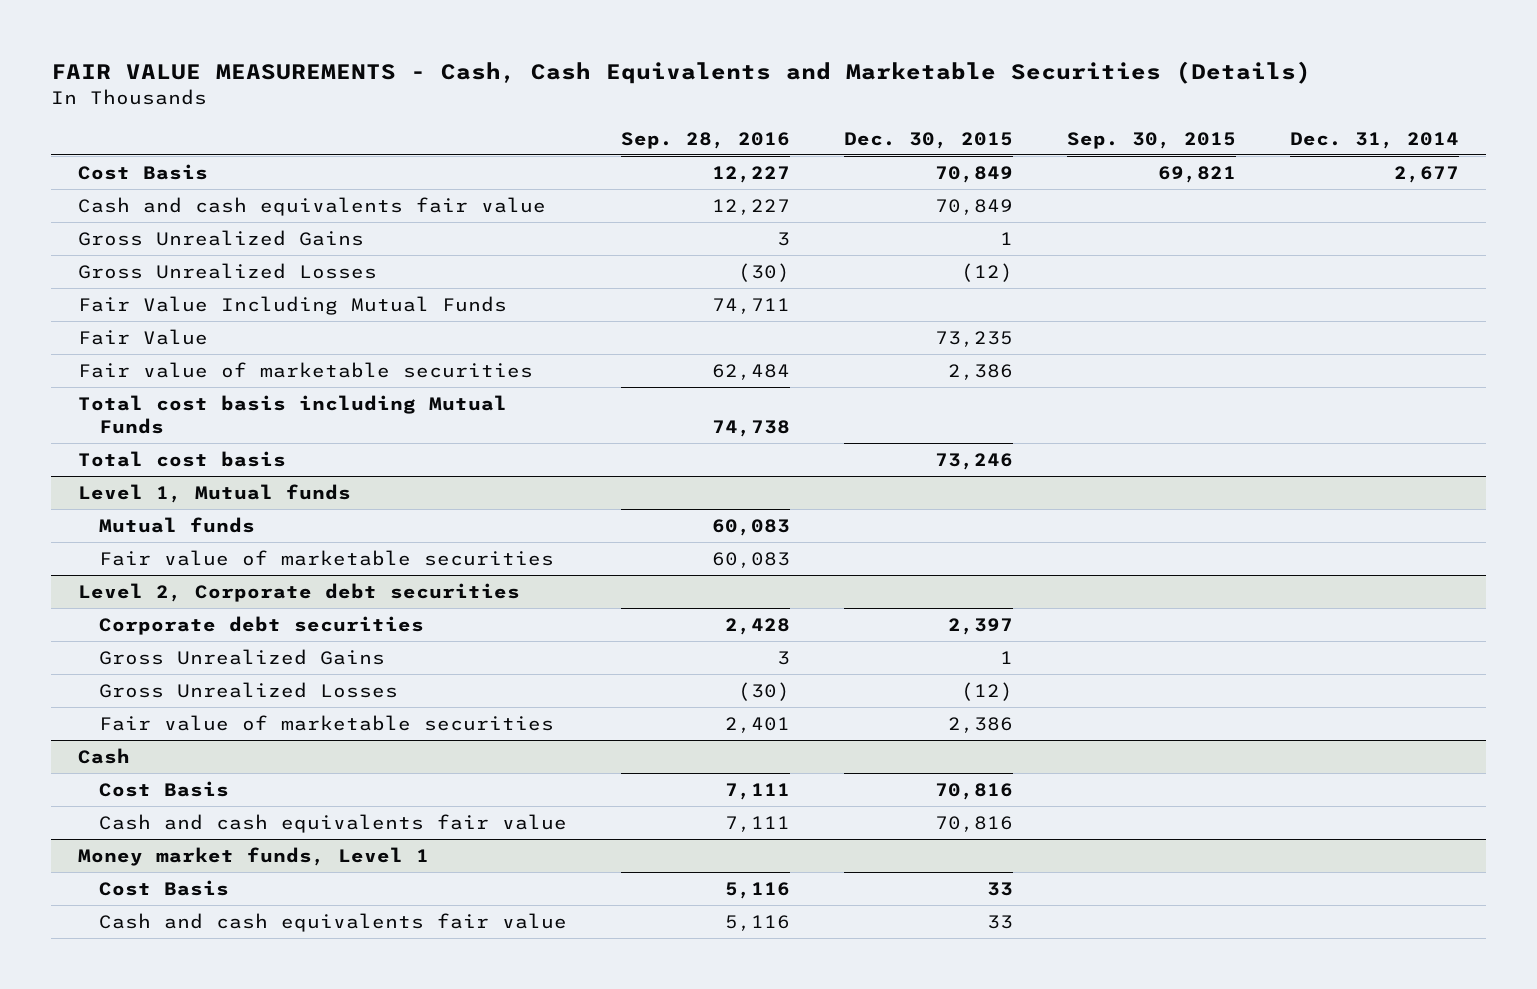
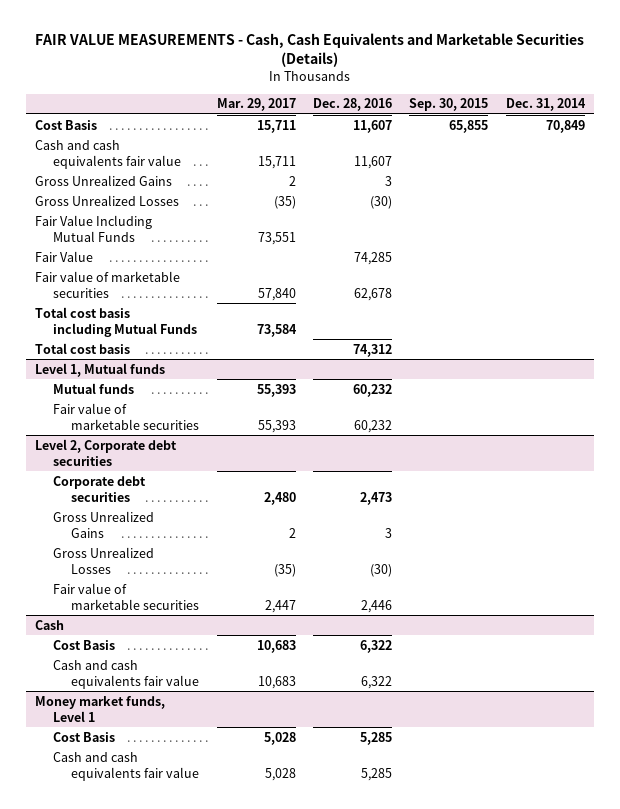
[620,131,790,149] Sep. 28, 2016 -> none
[844,131,1014,149] Dec. 30, 2015 -> none
none -> [216,98,296,112] Mar. 29, 2017
none -> [313,98,393,112] Dec. 28, 2016
[1158,165,1237,183] 69,821 -> [449,119,489,133] 65,855
[1394,165,1460,183] 2,677 -> [545,119,585,133] 70,849

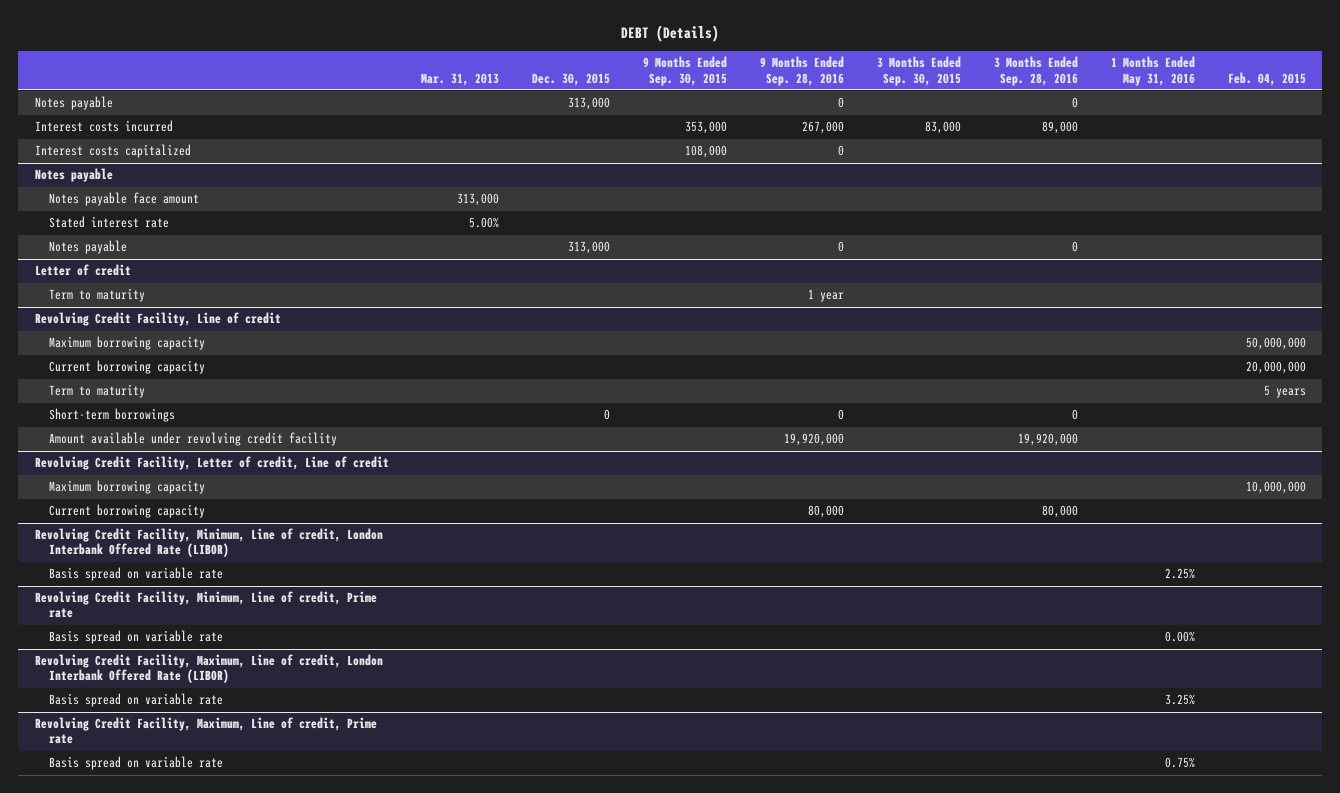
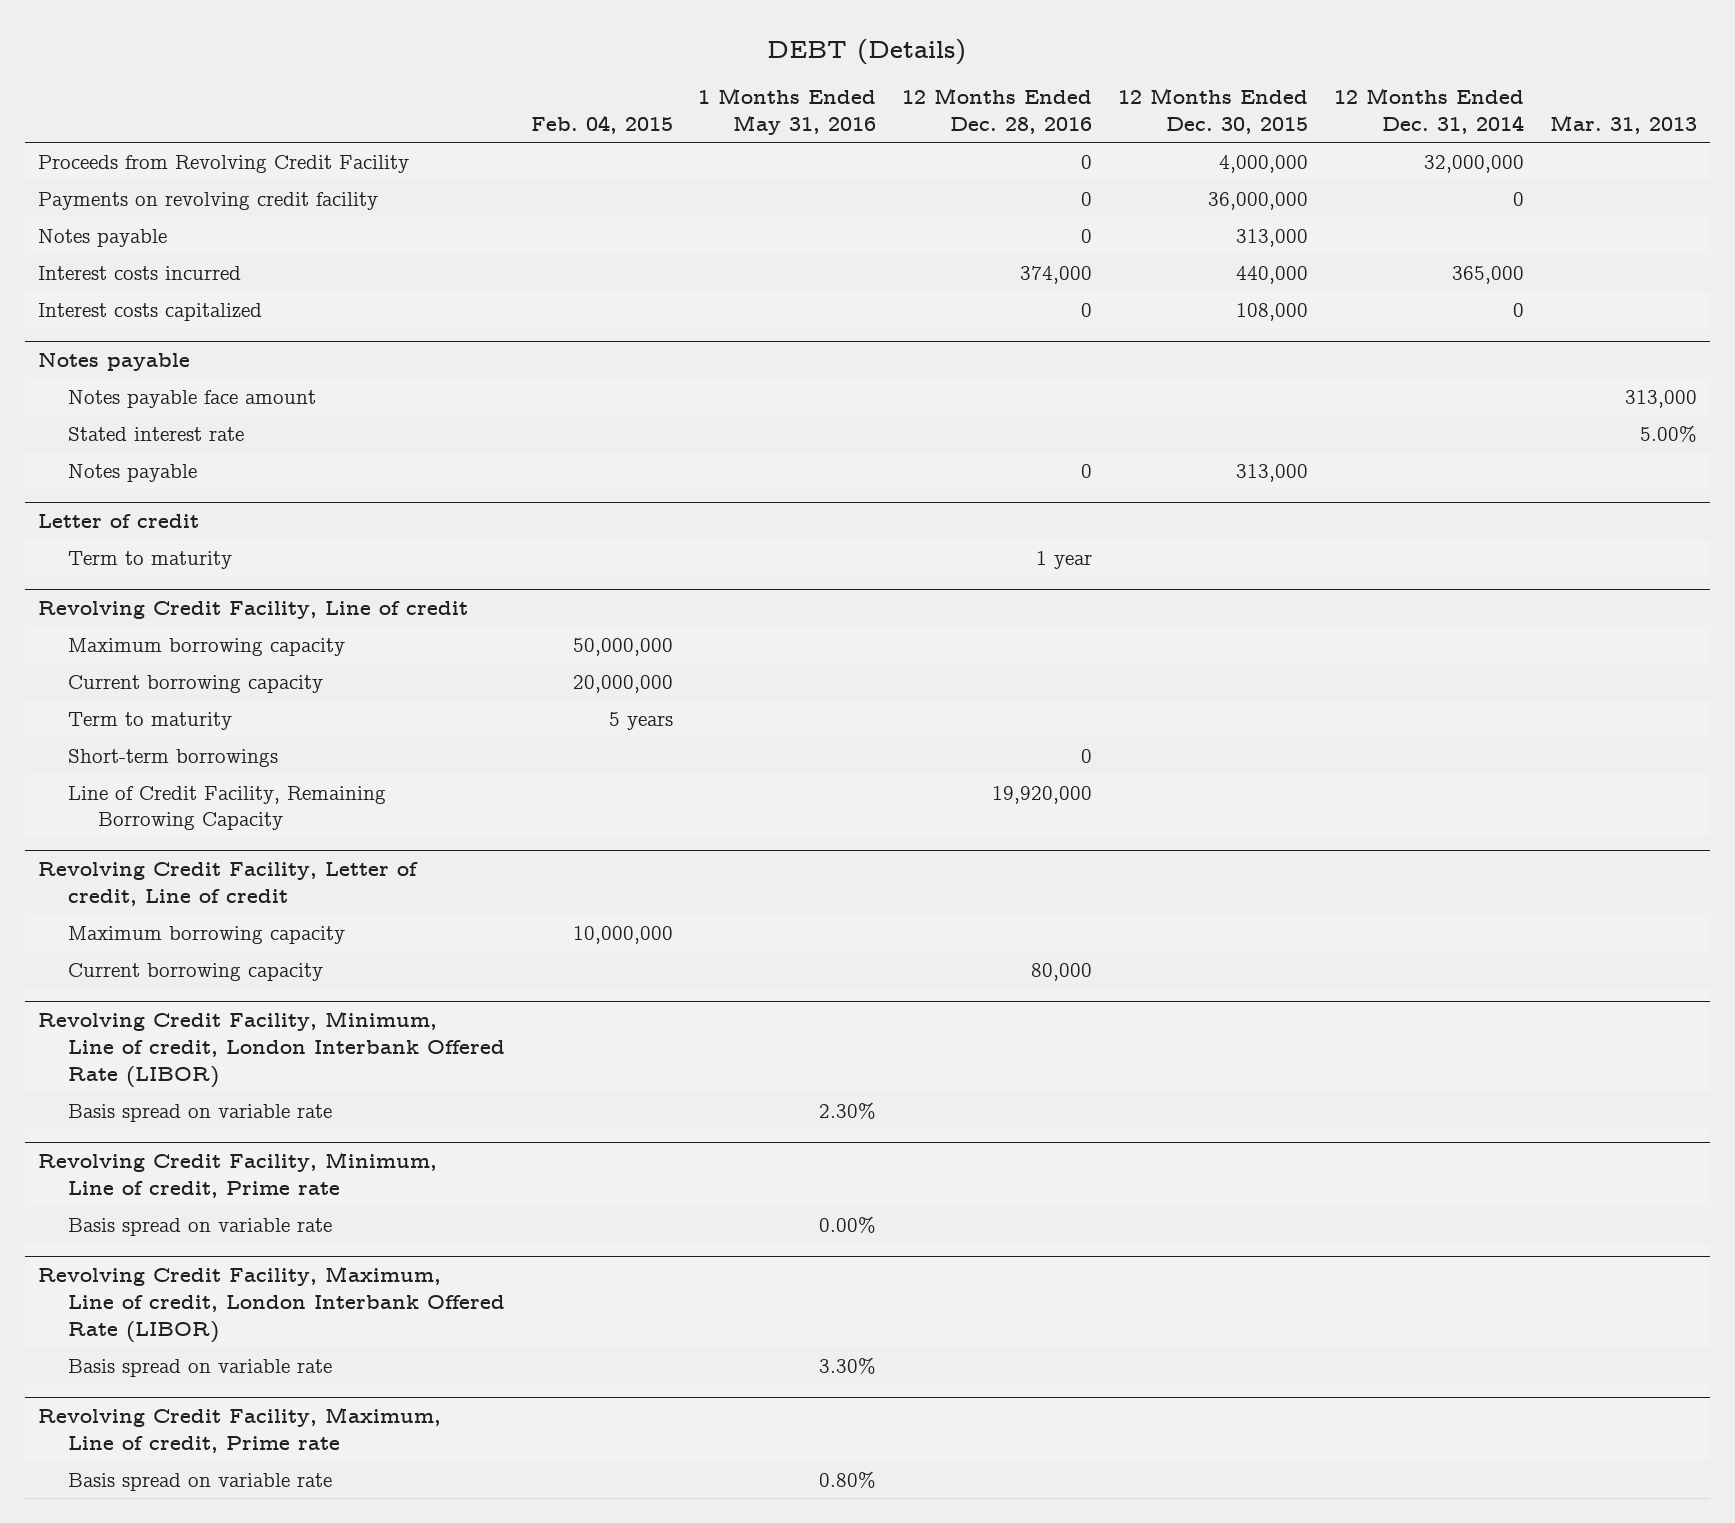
[532,72,611,86] Dec. 30, 2015 -> none
[643,56,728,86] 9 Months Ended Sep. 30, 2015 -> none
[760,56,845,86] 9 Months Ended Sep. 28, 2016 -> none
[877,56,962,86] 3 Months Ended Sep. 30, 2015 -> none
[994,56,1079,86] 3 Months Ended Sep. 28, 2016 -> none
none -> [902,88,1093,135] 12 Months Ended Dec. 28, 2016
none -> [1118,88,1309,135] 12 Months Ended Dec. 30, 2015
none -> [1334,88,1525,135] 12 Months Ended Dec. 31, 2014
none -> [37,154,409,173] Proceeds from Revolving Credit Facility
none -> [37,191,378,210] Payments on revolving credit facility
[49,432,338,447] Amount available under revolving credit facility -> [67,785,386,831] Line of Credit Facility, Remaining Borrowing Capacity
[1164,568,1195,580] 2.25% -> [819,1101,877,1119] 2.30%
[1164,694,1195,706] 3.25% -> [819,1356,877,1374] 3.30%
[1164,757,1195,769] 0.75% -> [819,1470,877,1488] 0.80%

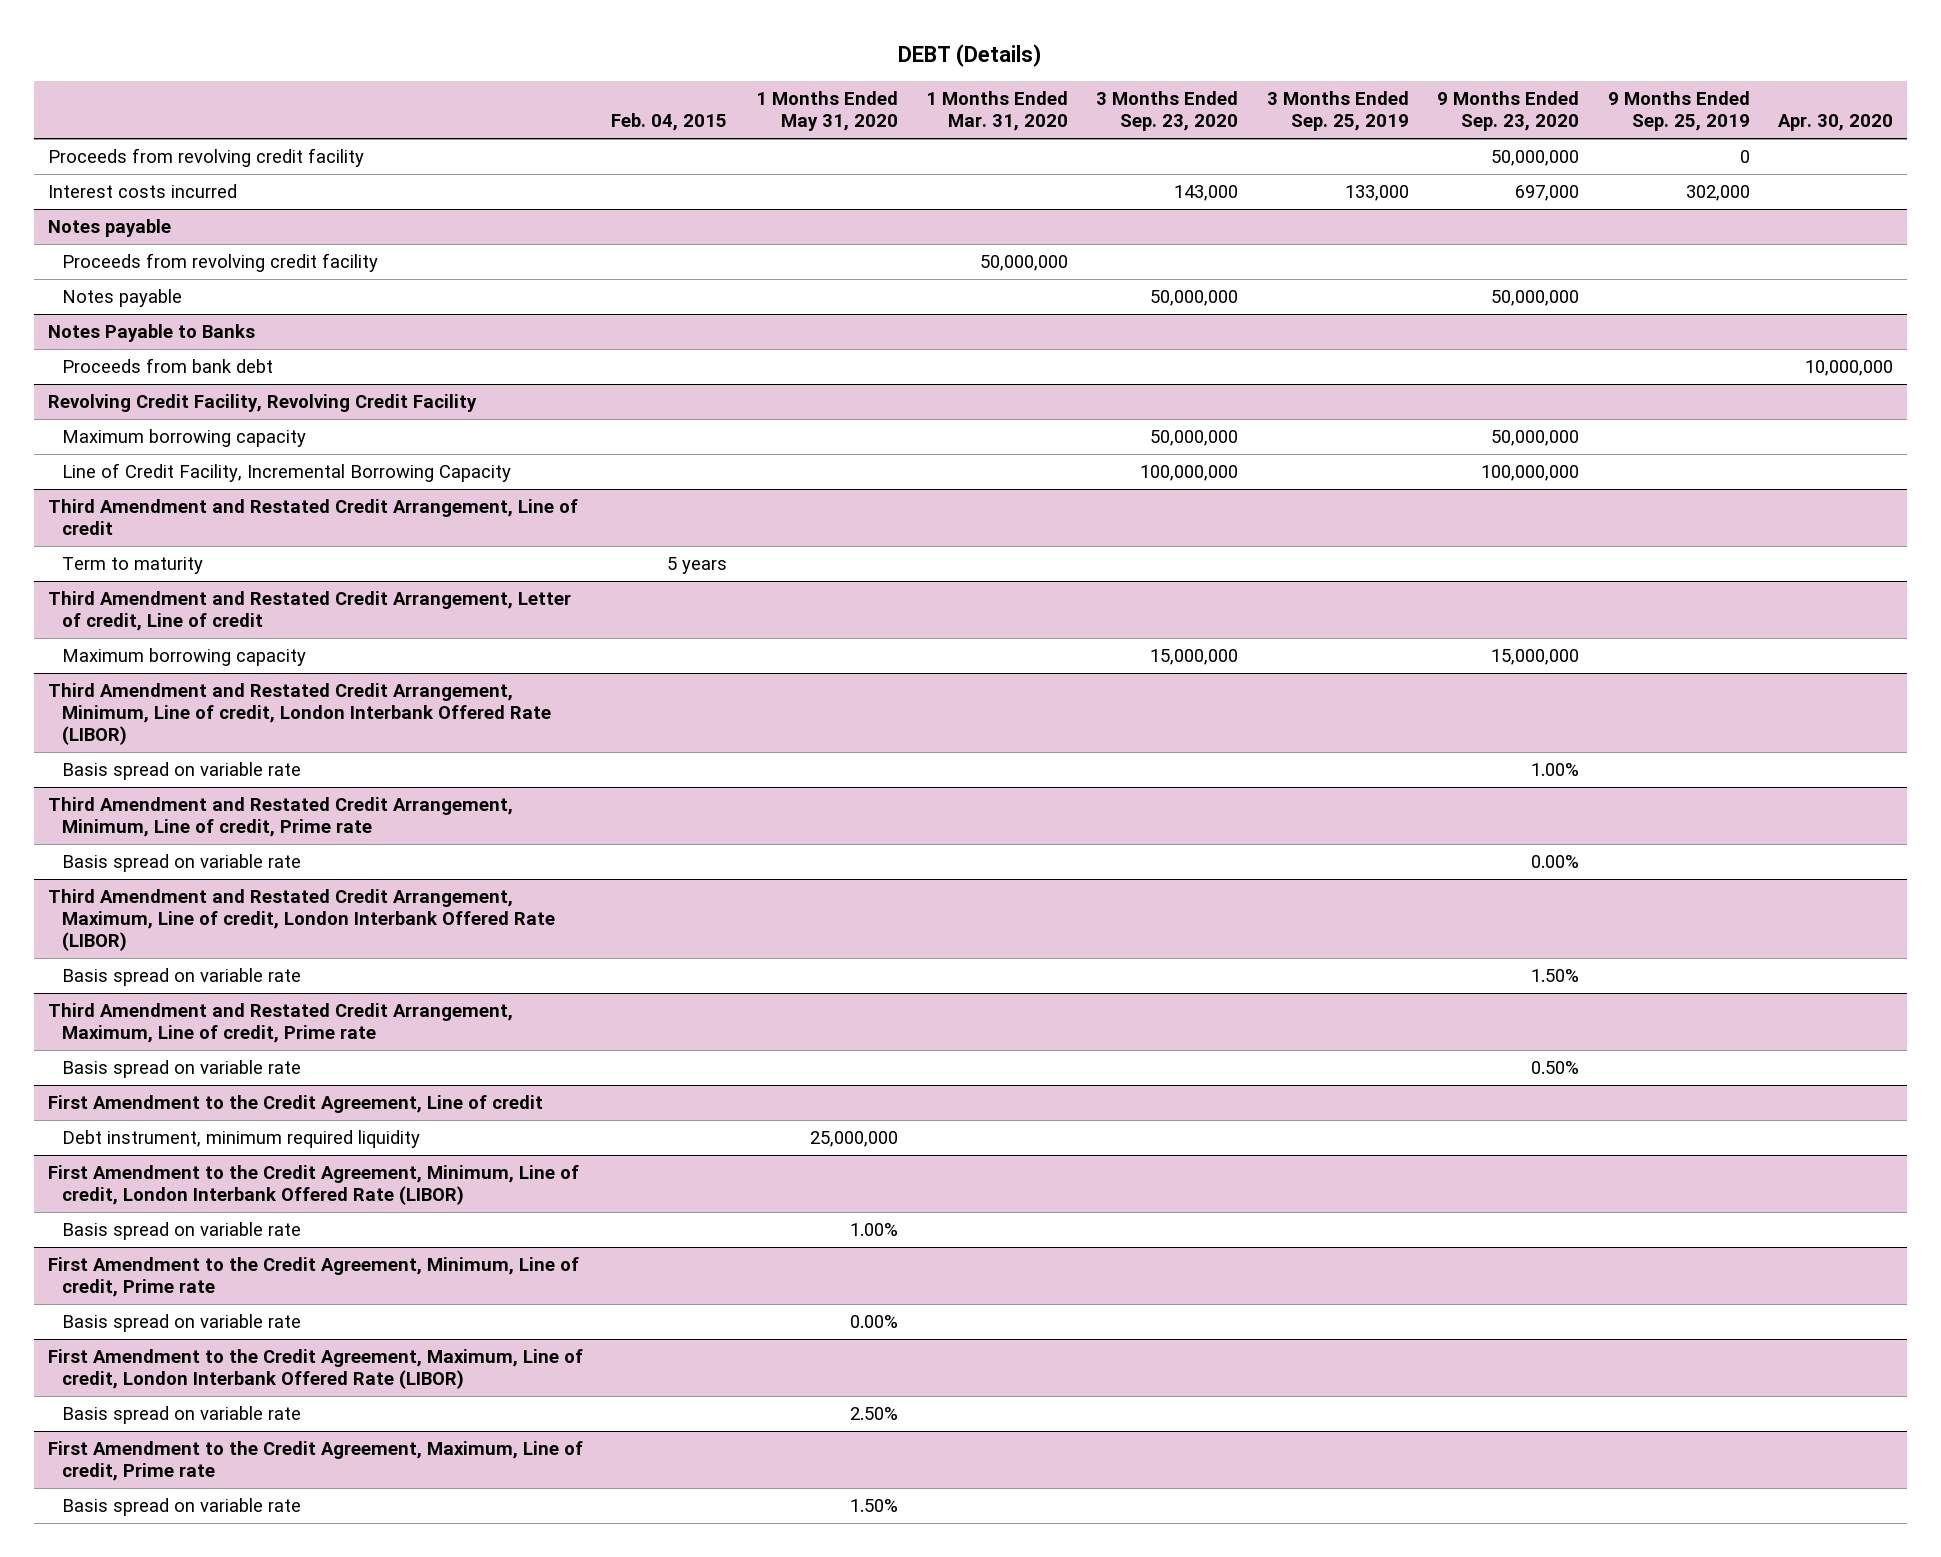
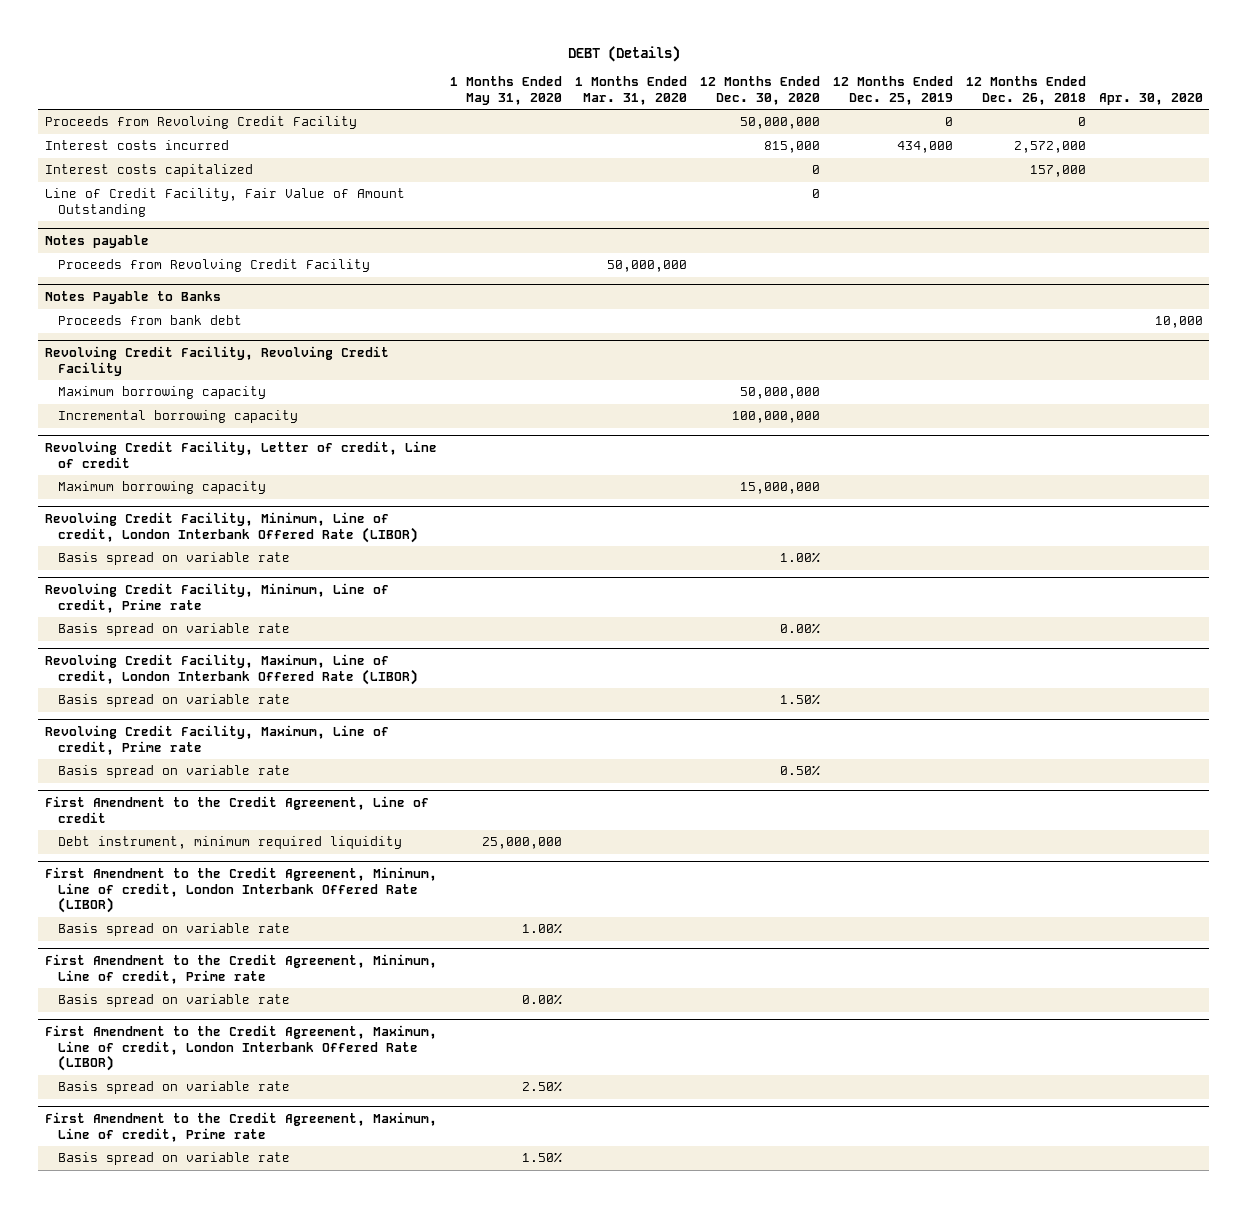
[611,113,728,132] Feb. 04, 2015 -> none
[1096,90,1239,132] 3 Months Ended Sep. 23, 2020 -> none
[1266,90,1409,132] 3 Months Ended Sep. 25, 2019 -> none
[1437,90,1580,132] 9 Months Ended Sep. 23, 2020 -> none
[1607,90,1750,132] 9 Months Ended Sep. 25, 2019 -> none
none -> [699,76,820,105] 12 Months Ended Dec. 30, 2020
none -> [832,76,953,105] 12 Months Ended Dec. 25, 2019
none -> [965,76,1086,105] 12 Months Ended Dec. 26, 2018
[47,148,364,168] Proceeds from revolving credit facility -> [44,116,357,130] Proceeds from Revolving Credit Facility
none -> [44,164,253,178] Interest costs capitalized
none -> [44,188,405,217] Line of Credit Facility, Fair Value of Amount Outstanding
[61,289,182,308] Notes payable -> none
[61,253,378,273] Proceeds from revolving credit facility -> [57,259,370,273] Proceeds from Revolving Credit Facility
[1805,360,1894,377] 10,000,000 -> [1154,316,1203,329] 10,000
[47,499,578,536] Third Amendment and Restated Credit Arrangement, Line of credit -> none
[61,557,203,575] Term to maturity -> none
[47,591,571,632] Third Amendment and Restated Credit Arrangement, Letter of credit, Line of credit -> none
[61,648,306,667] Maximum borrowing capacity -> none
[61,463,511,483] Line of Credit Facility, Incremental Borrowing Capacity -> [57,410,298,424] Incremental borrowing capacity
none -> [44,441,437,468] Revolving Credit Facility, Letter of credit, Line of credit
none -> [57,481,266,495] Maximum borrowing capacity
[47,683,551,746] Third Amendment and Restated Credit Arrangement, Minimum, Line of credit, London Interbank Offered Rate (LIBOR) -> [44,512,418,543] Revolving Credit Facility, Minimum, Line of credit, London Interbank Offered Rate (LIBOR)
[47,797,513,838] Third Amendment and Restated Credit Arrangement, Minimum, Line of credit, Prime rate -> none
[61,854,301,873] Basis spread on variable rate -> none
none -> [44,583,389,613] Revolving Credit Facility, Minimum, Line of credit, Prime rate
none -> [57,623,290,637] Basis spread on variable rate
[47,889,555,952] Third Amendment and Restated Credit Arrangement, Maximum, Line of credit, London Interbank Offered Rate (LIBOR) -> [44,654,418,685] Revolving Credit Facility, Maximum, Line of credit, London Interbank Offered Rate (LIBOR)
[47,1003,513,1044] Third Amendment and Restated Credit Arrangement, Maximum, Line of credit, Prime rate -> none
[61,1060,301,1079] Basis spread on variable rate -> none
none -> [44,725,389,755] Revolving Credit Facility, Maximum, Line of credit, Prime rate
none -> [57,765,290,779] Basis spread on variable rate

